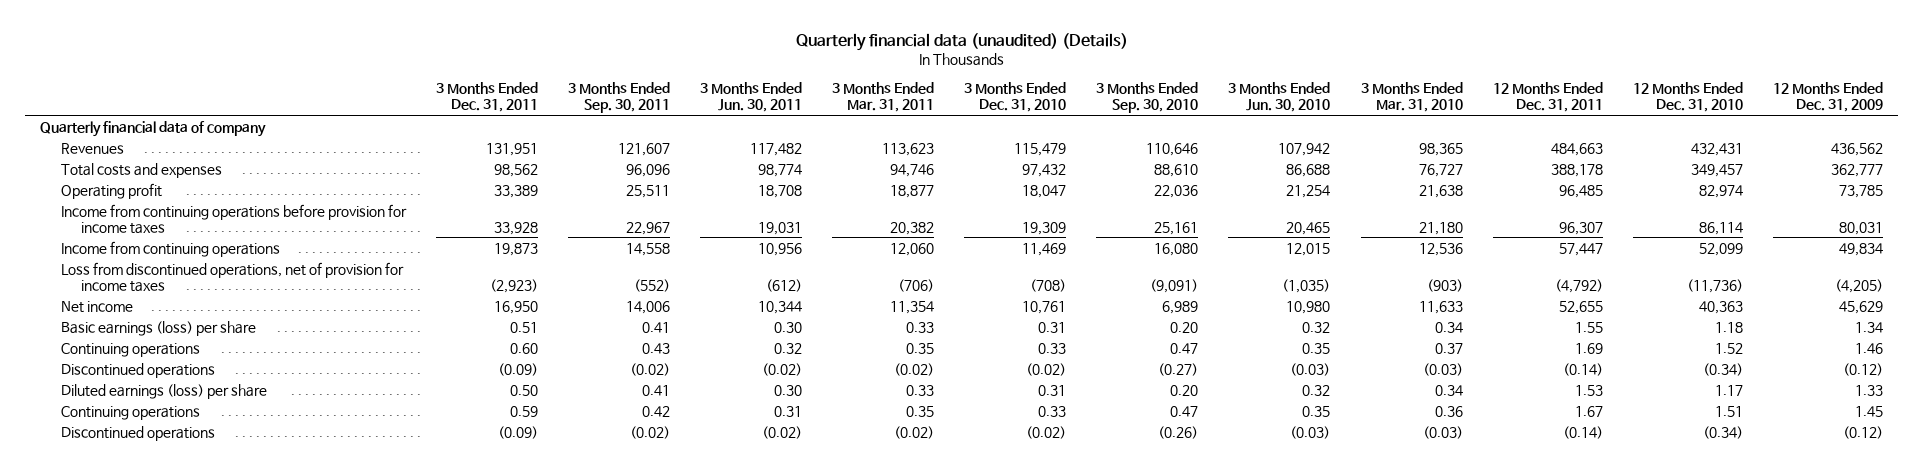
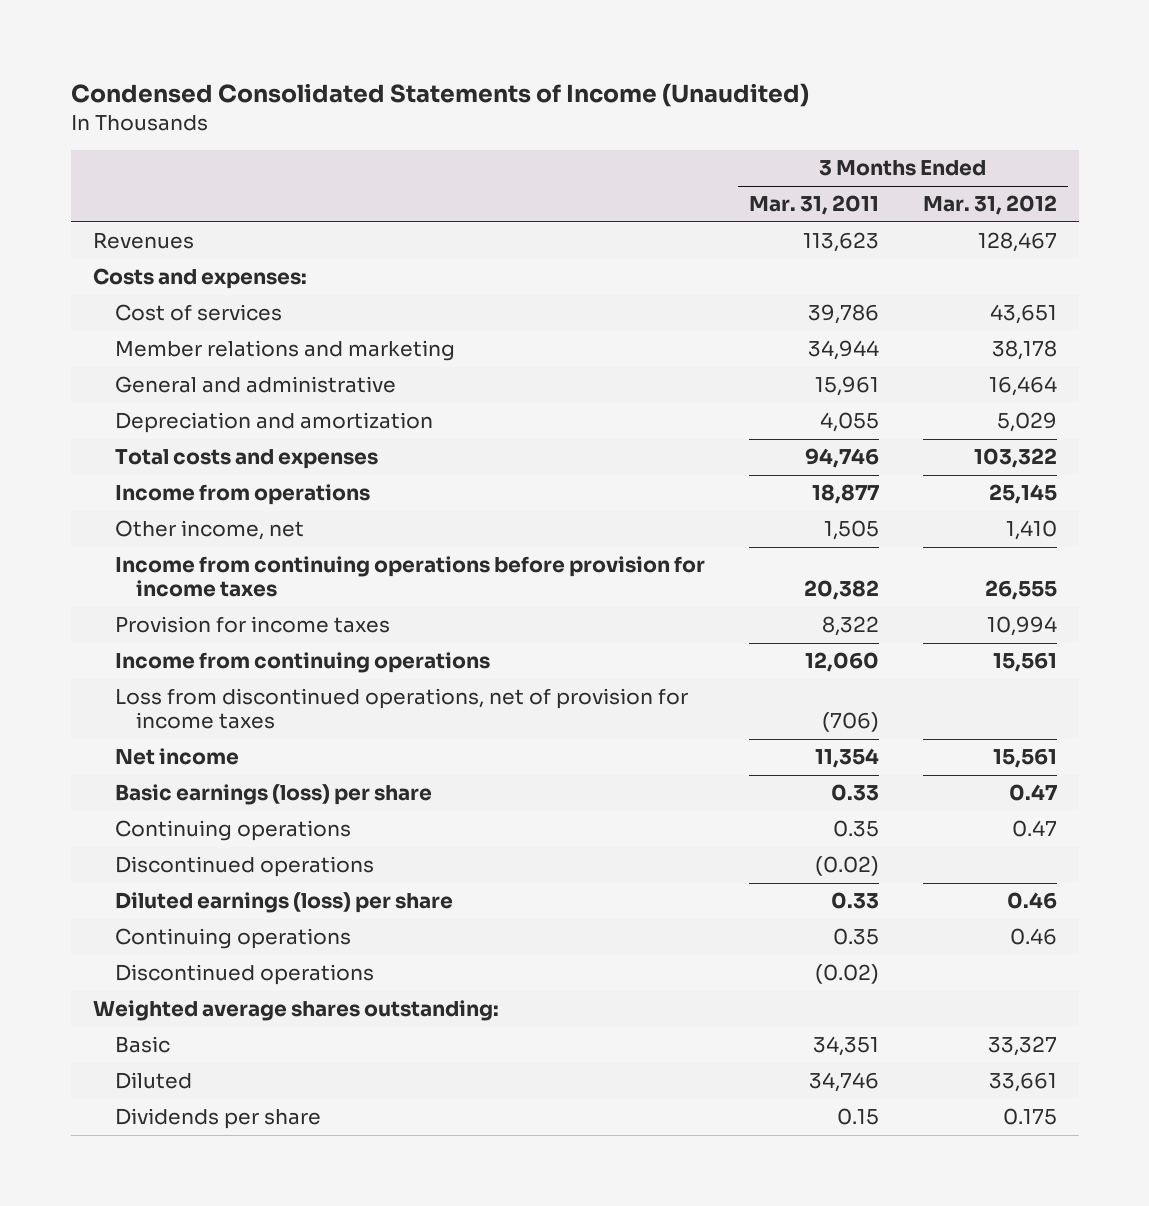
[795,33,1128,52] Quarterly financial data (unaudited) (Details) -> [70,83,809,108] Condensed Consolidated Statements of Income (Unaudited)
[435,82,538,113] 3 Months Ended Dec. 31, 2011 -> none
[567,82,670,114] 3 Months Ended Sep. 30, 2011 -> none
[700,82,803,113] 3 Months Ended Jun. 30, 2011 -> none
[964,82,1067,113] 3 Months Ended Dec. 31, 2010 -> none
[1096,82,1199,114] 3 Months Ended Sep. 30, 2010 -> none
[1228,82,1331,113] 3 Months Ended Jun. 30, 2010 -> none
[1360,82,1463,113] 3 Months Ended Mar. 31, 2010 -> none
[1492,82,1603,113] 12 Months Ended Dec. 31, 2011 -> none
[1632,82,1743,113] 12 Months Ended Dec. 31, 2010 -> none
[1772,82,1883,113] 12 Months Ended Dec. 31, 2009 -> none
none -> [922,195,1057,216] Mar. 31, 2012
[40,120,267,137] Quarterly financial data of company -> none
none -> [92,268,307,290] Costs and expenses:
none -> [114,304,282,322] Cost of services
none -> [114,340,455,362] Member relations and marketing
none -> [114,376,396,394] General and administrative
none -> [114,412,433,434] Depreciation and amortization
[60,182,162,199] Operating profit -> [114,484,370,506] Income from operations
none -> [114,520,304,541] Other income, net
none -> [114,616,390,634] Provision for income taxes
none -> [92,1000,499,1022] Weighted average shares outstanding:
none -> [114,1036,170,1054] Basic
none -> [114,1072,192,1090] Diluted
none -> [114,1108,321,1130] Dividends per share

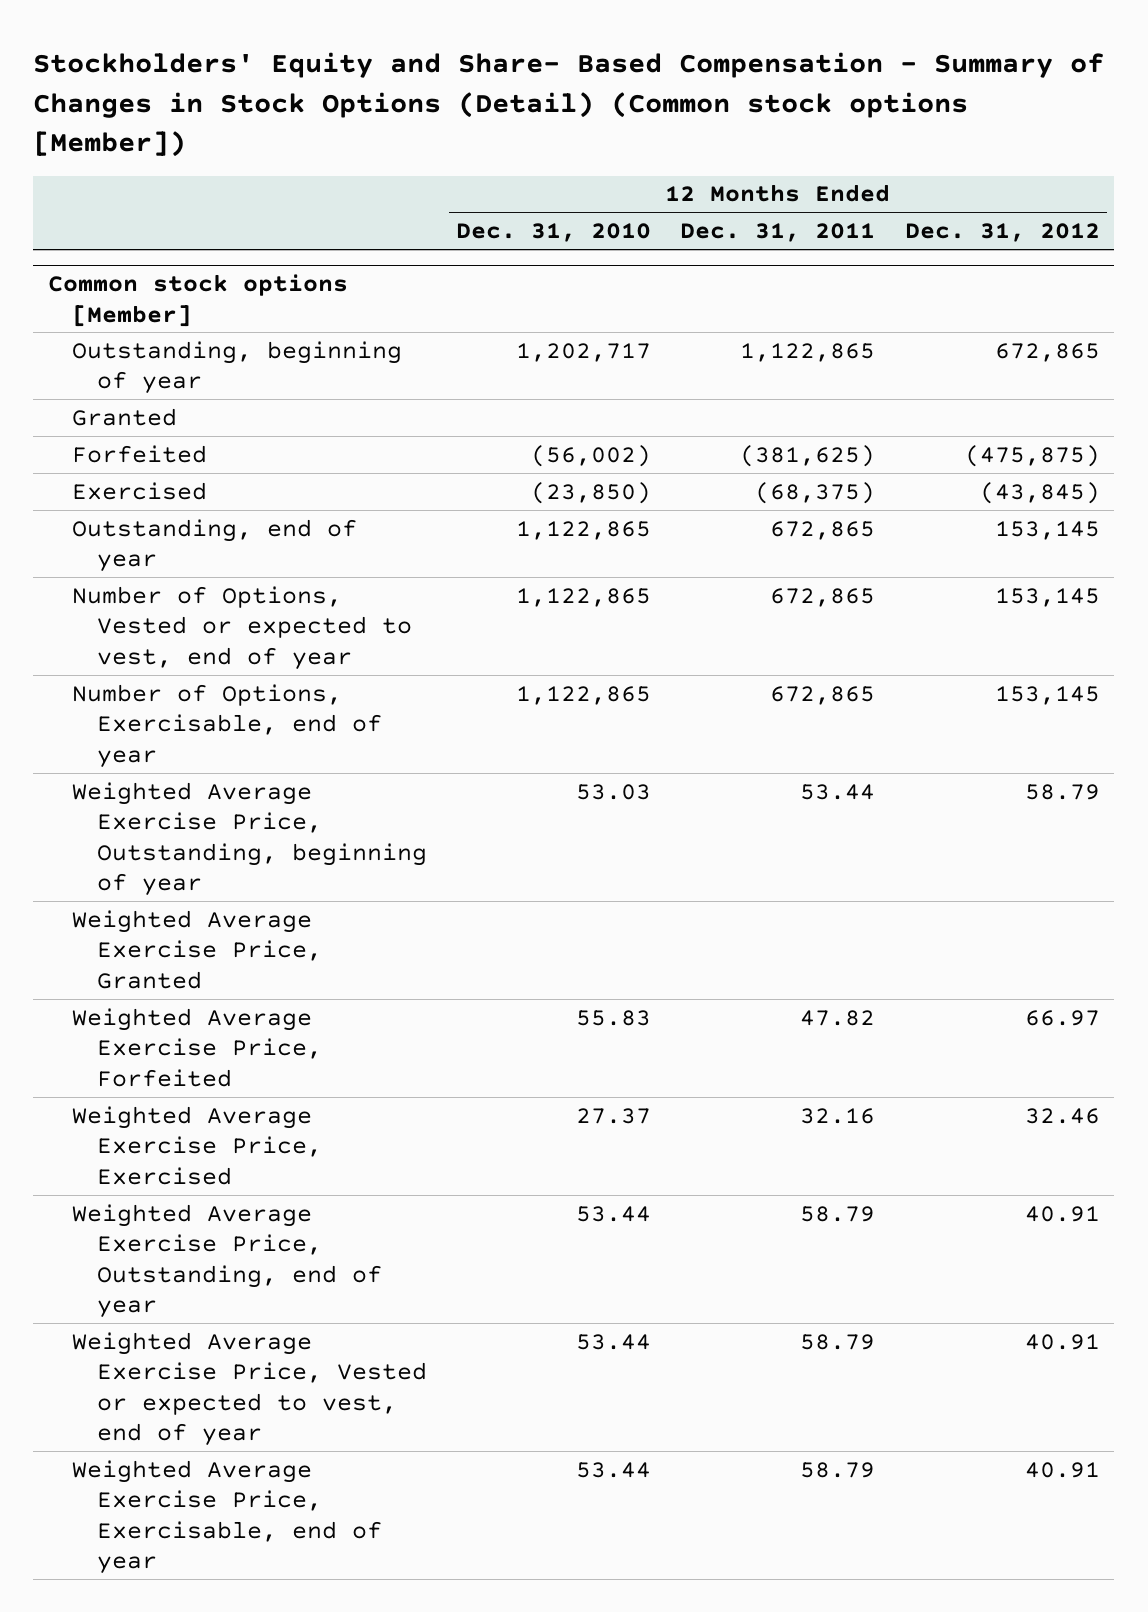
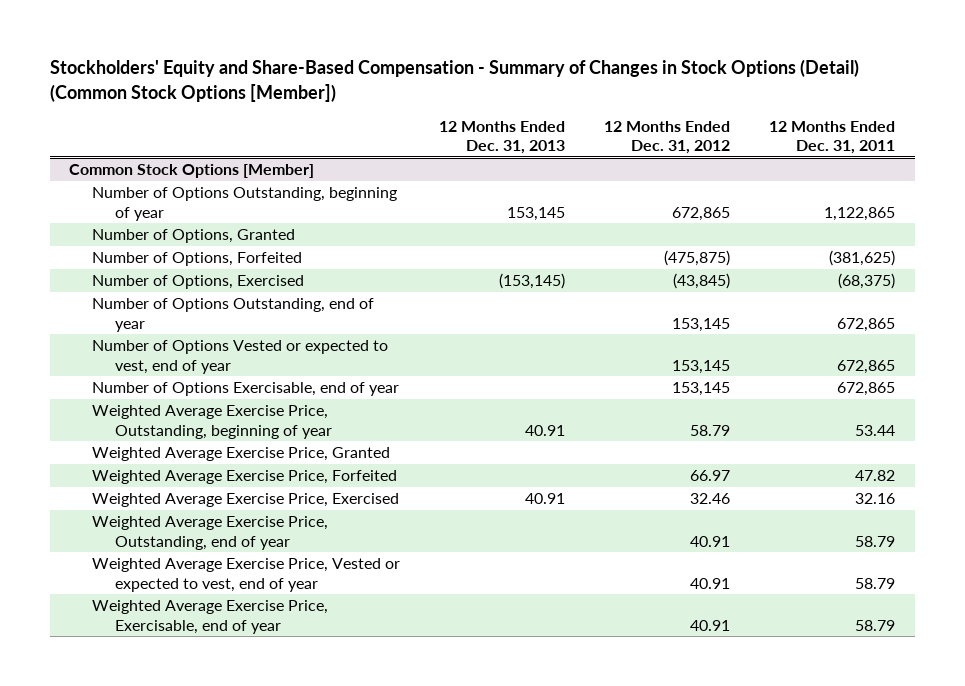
[33,52,1105,157] Stockholders' Equity and Share- Based Compensation - Summary of Changes in Stock Options (Detail) (Common stock options [Member]) -> [49,59,859,102] Stockholders' Equity and Share-Based Compensation - Summary of Changes in Stock Options (Detail) (Common Stock Options [Member])
[456,223,652,243] Dec. 31, 2010 -> none
none -> [439,120,566,154] 12 Months Ended Dec. 31, 2013
[48,274,349,327] Common stock options [Member] -> [69,164,315,179] Common Stock Options [Member]
[72,340,403,395] Outstanding, beginning of year -> [92,187,398,221] Number of Options Outstanding, beginning of year
[72,407,178,426] Granted -> [92,229,296,244] Number of Options, Granted
[72,444,208,463] Forfeited -> [92,252,303,267] Number of Options, Forfeited
[72,481,208,500] Exercised -> [92,275,305,290] Number of Options, Exercised
[72,518,358,573] Outstanding, end of year -> [92,298,375,332] Number of Options Outstanding, end of year
[72,585,412,670] Number of Options, Vested or expected to vest, end of year -> [92,340,389,374] Number of Options Vested or expected to vest, end of year
[72,683,382,768] Number of Options, Exercisable, end of year -> [92,382,400,397] Number of Options Exercisable, end of year

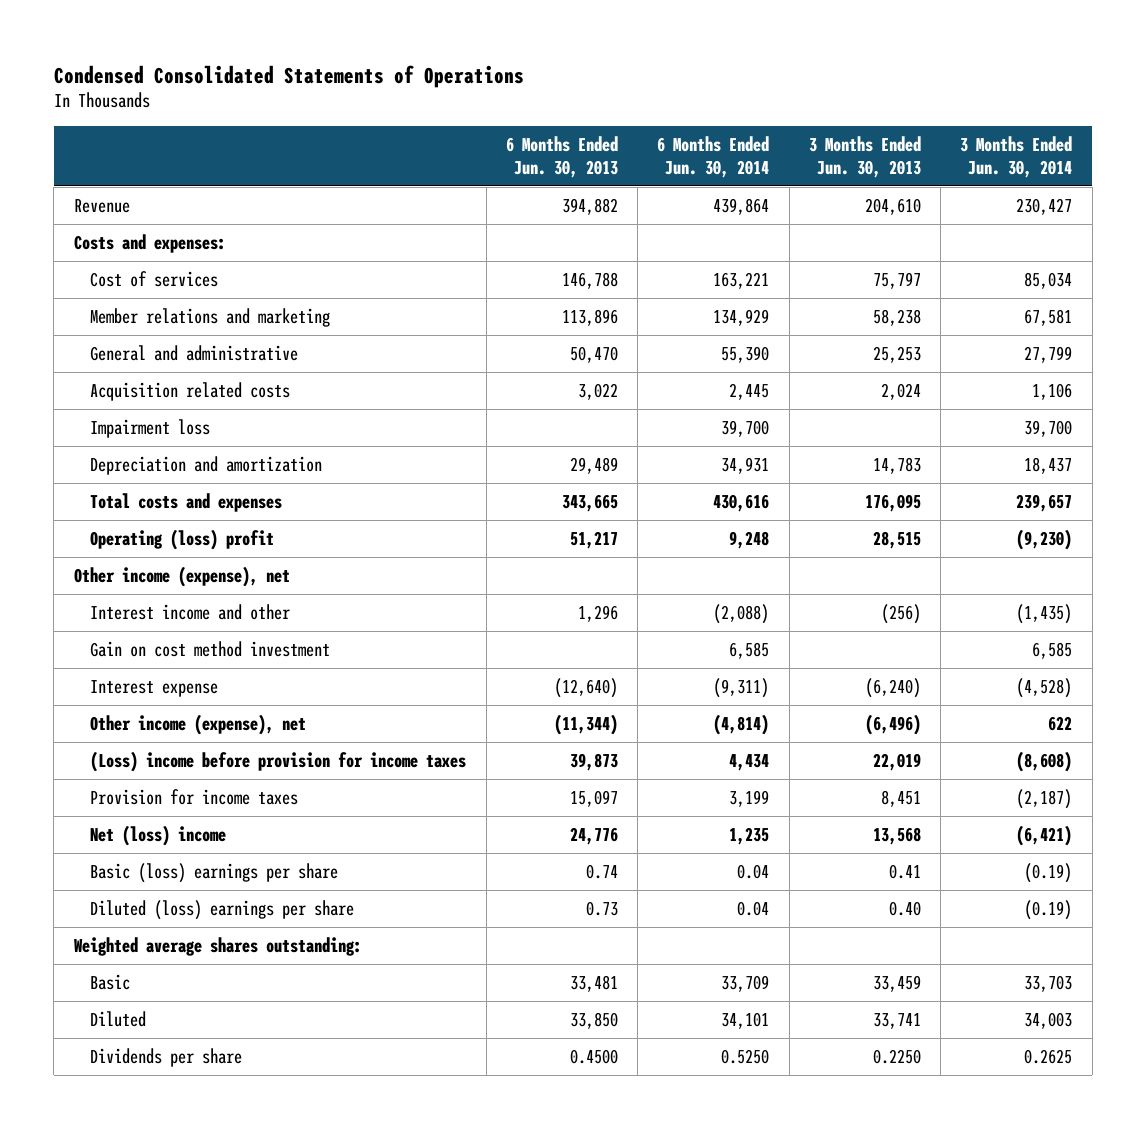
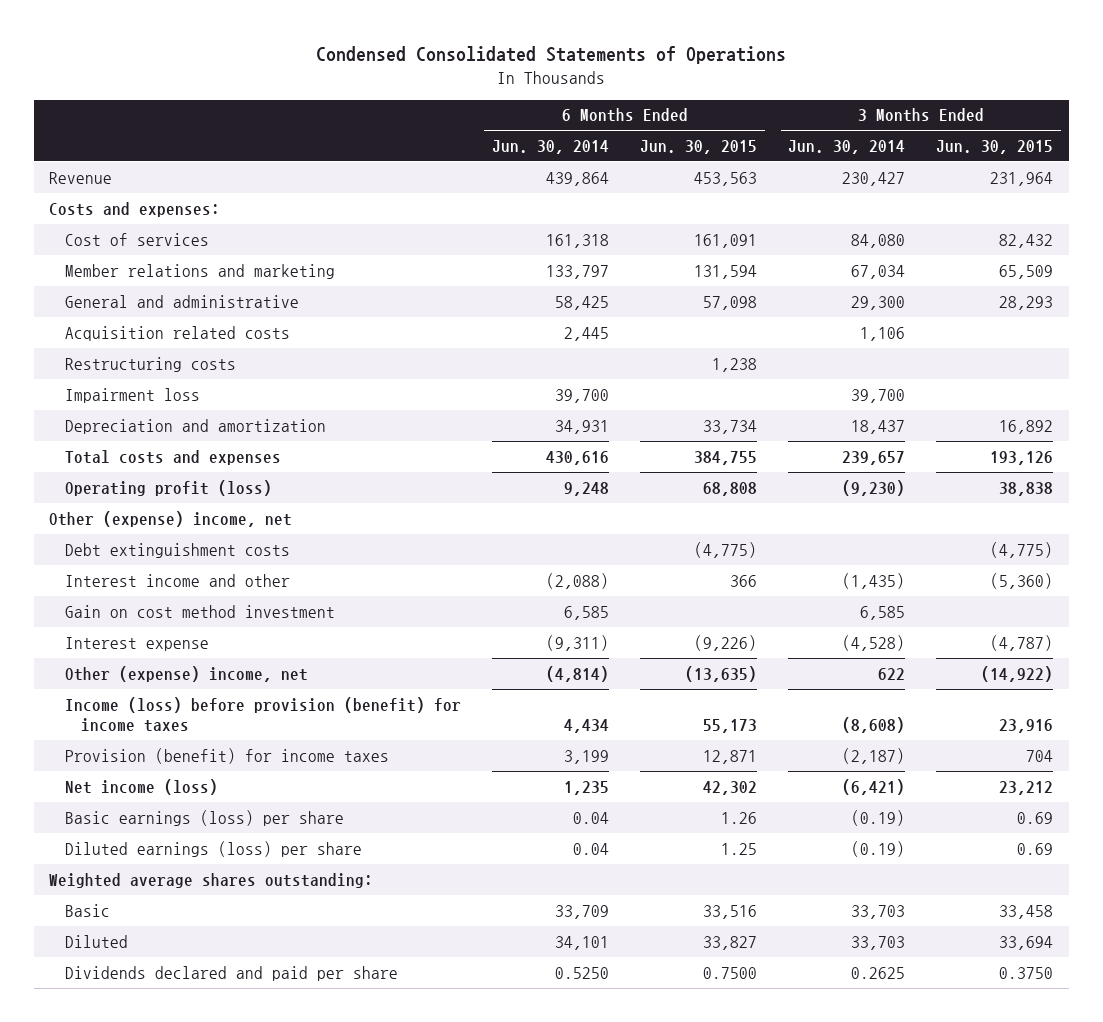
[505,136,618,178] 6 Months Ended Jun. 30, 2013 -> none
[808,136,921,178] 3 Months Ended Jun. 30, 2013 -> none
none -> [640,140,758,155] Jun. 30, 2015
none -> [936,140,1054,155] Jun. 30, 2015
[713,272,770,290] 163,221 -> [546,233,610,248] 161,318
[1024,272,1073,290] 85,034 -> [851,233,906,248] 84,080
[713,309,770,327] 134,929 -> [546,264,610,279] 133,797
[1024,309,1073,327] 67,581 -> [851,264,906,279] 67,034
[721,346,770,364] 55,390 -> [555,295,610,310] 58,425
[1024,346,1073,364] 27,799 -> [851,295,906,310] 29,300
none -> [65,356,237,372] Restructuring costs
[90,529,275,551] Operating (loss) profit -> [65,479,273,496] Operating profit (loss)
[73,566,290,588] Other income (expense), net -> [49,510,293,527] Other (expense) income, net
none -> [65,542,291,558] Debt extinguishment costs
[90,714,307,736] Other income (expense), net -> [65,665,309,682] Other (expense) income, net
[90,751,467,773] (Loss) income before provision for income taxes -> [65,696,462,733] Income (loss) before provision (benefit) for income taxes
[90,789,299,806] Provision for income taxes -> [65,747,390,764] Provision (benefit) for income taxes
[90,825,227,847] Net (loss) income -> [65,778,219,795] Net income (loss)
[90,863,339,884] Basic (loss) earnings per share -> [65,809,345,826] Basic earnings (loss) per share
[90,900,355,921] Diluted (loss) earnings per share -> [65,840,363,857] Diluted earnings (loss) per share
[1024,1012,1073,1030] 34,003 -> [851,935,906,950] 33,703
[90,1048,243,1068] Dividends per share -> [65,965,399,981] Dividends declared and paid per share

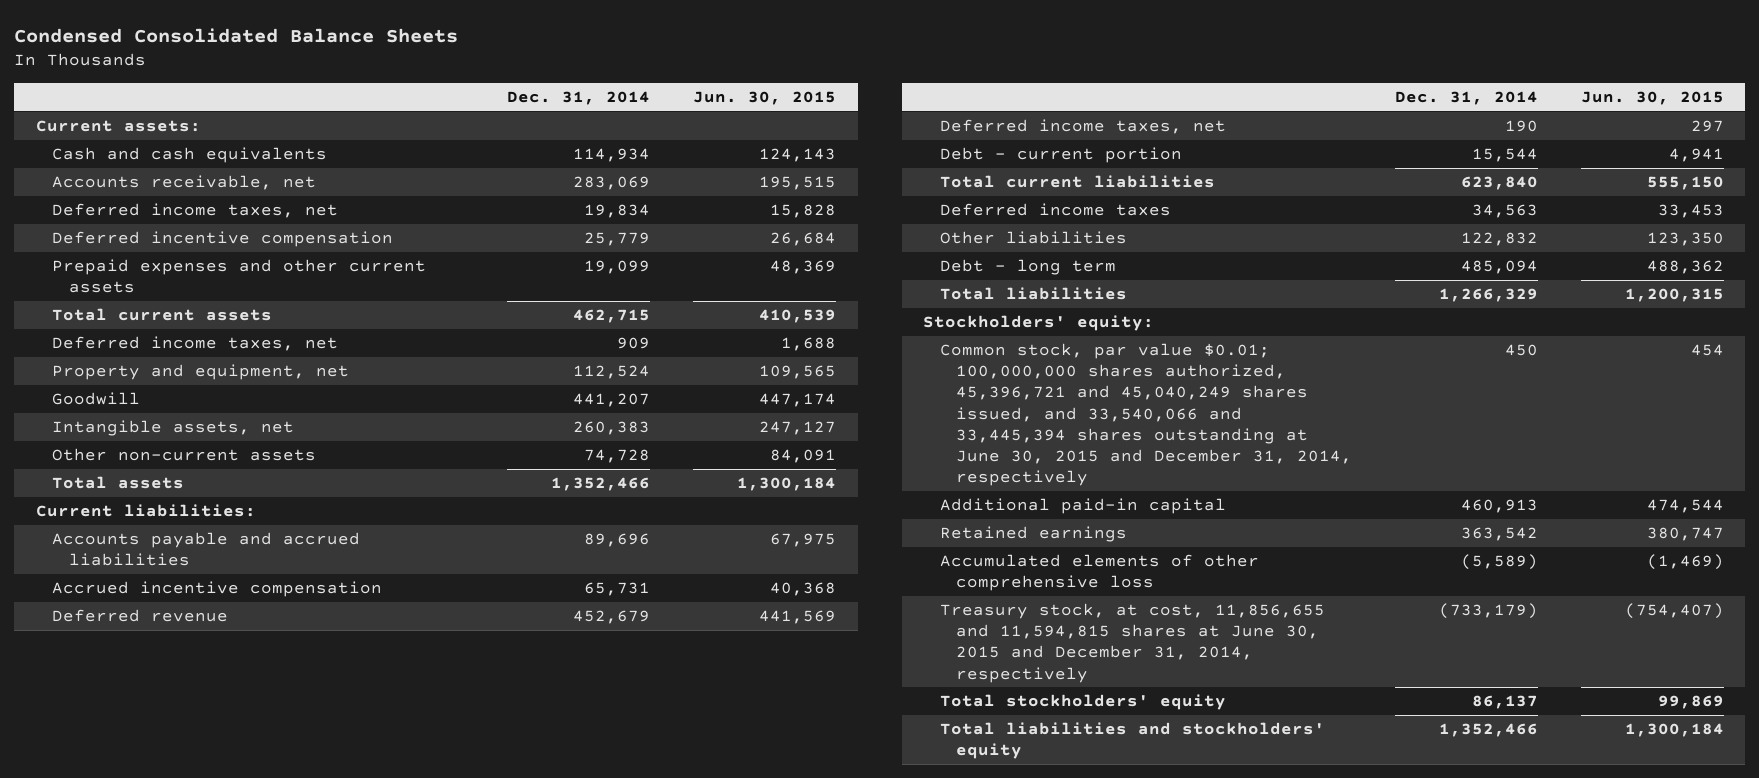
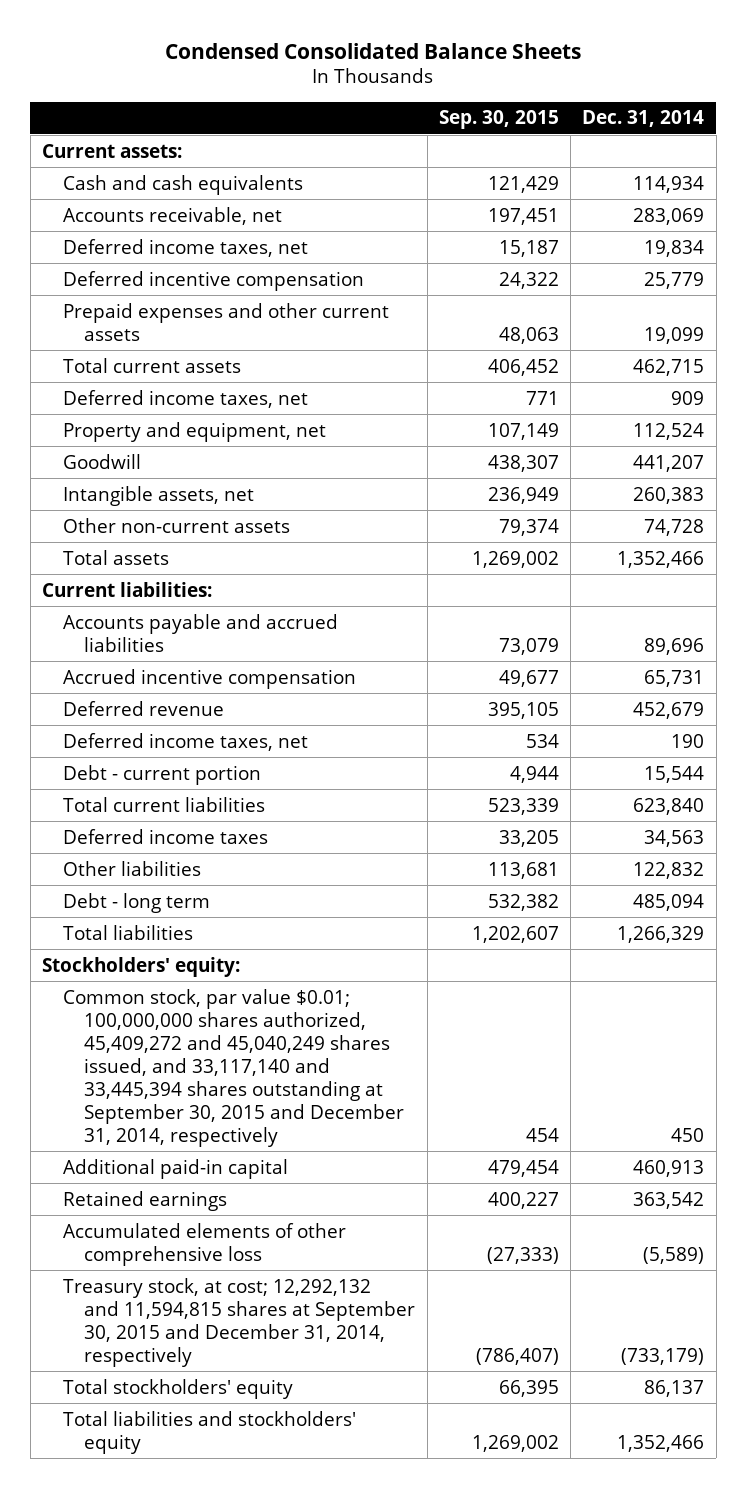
[693,91,837,106] Jun. 30, 2015 -> none
none -> [438,110,559,130] Sep. 30, 2015
[939,343,1353,487] Common stock, par value $0.01; 100,000,000 shares authorized, 45,396,721 and 45,040,249 shares issued, and 33,540,066 and 33,445,394 shares outstanding at June 30, 2015 and December 31, 2014, respectively -> [63,988,405,1147] Common stock, par value $0.01; 100,000,000 shares authorized, 45,409,272 and 45,040,249 shares issued, and 33,117,140 and 33,445,394 shares outstanding at September 30, 2015 and December 31, 2014, respectively
[939,603,1325,683] Treasury stock, at cost, 11,856,655 and 11,594,815 shares at June 30, 2015 and December 31, 2014, respectively -> [63,1277,416,1367] Treasury stock, at cost; 12,292,132 and 11,594,815 shares at September 30, 2015 and December 31, 2014, respectively

